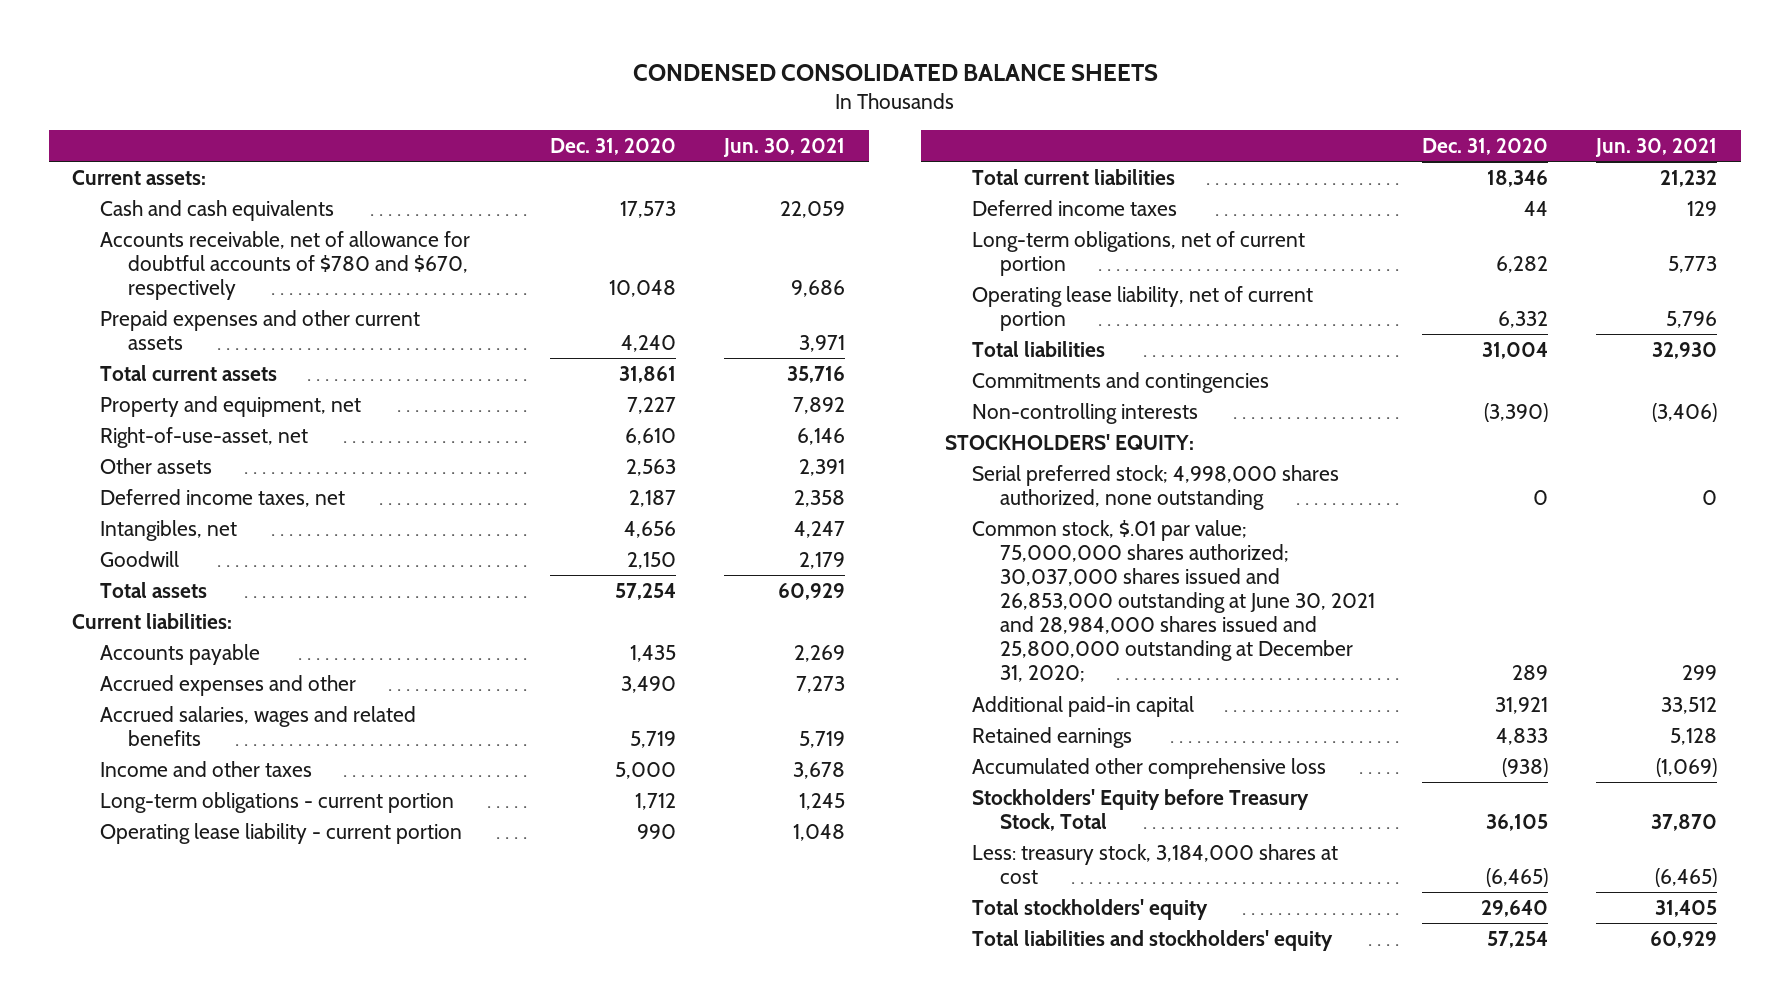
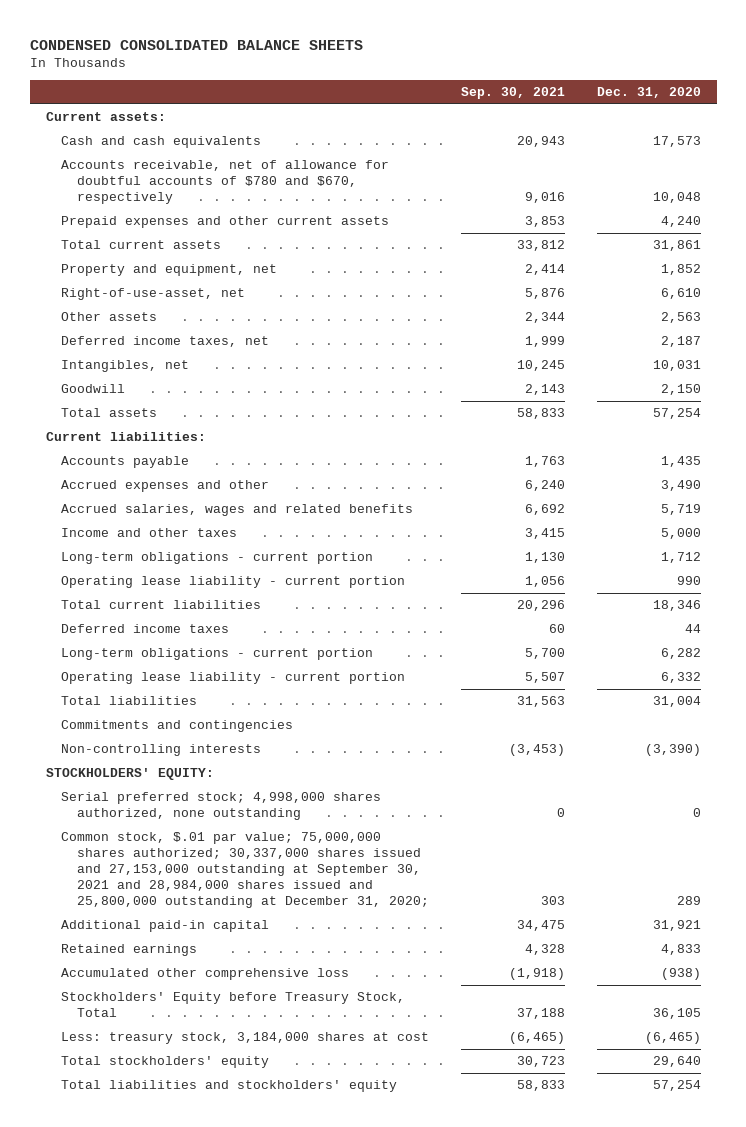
[722,137,845,157] Jun. 30, 2021 -> none
none -> [460,87,565,100] Sep. 30, 2021
[627,396,677,414] 7,227 -> [660,264,701,276] 1,852
[624,520,677,538] 4,656 -> [652,360,701,372] 10,031
[972,230,1306,276] Long-term obligations, net of current portion -> [61,648,374,661] Long-term obligations - current portion
[972,285,1314,331] Operating lease liability, net of current portion -> [61,672,406,685] Operating lease liability - current portion
[972,519,1375,683] Common stock, $.01 par value; 75,000,000 shares authorized; 30,037,000 shares issued and 26,853,000 outstanding at June 30, 2021 and 28,984,000 shares issued and 25,800,000 outstanding at December 31, 2020; -> [61,832,429,909] Common stock, $.01 par value; 75,000,000 shares authorized; 30,337,000 shares issued and 27,153,000 outstanding at September 30, 2021 and 28,984,000 shares issued and 25,800,000 outstanding at December 31, 2020;

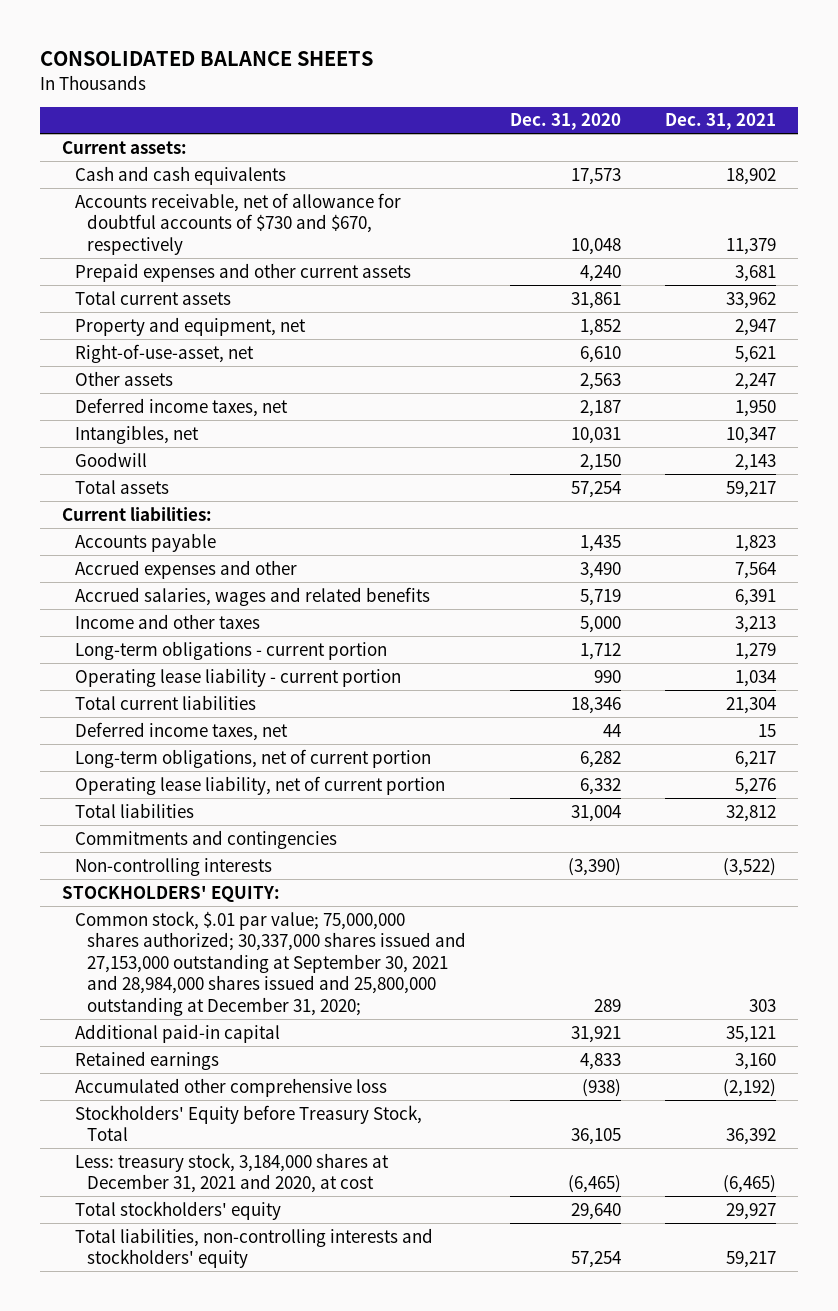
[29,39,363,50] CONDENSED CONSOLIDATED BALANCE SHEETS -> [39,51,373,67] CONSOLIDATED BALANCE SHEETS
[460,87,565,100] Sep. 30, 2021 -> none
none -> [665,113,777,131] Dec. 31, 2021
[61,160,390,205] Accounts receivable, net of allowance for doubtful accounts of $780 and $670, respectively -> [74,192,401,255] Accounts receivable, net of allowance for doubtful accounts of $730 and $670, respectively
[61,624,230,634] Deferred income taxes -> [74,721,288,741] Deferred income taxes, net
[61,648,374,661] Long-term obligations - current portion -> [74,748,431,768] Long-term obligations, net of current portion
[61,672,406,685] Operating lease liability - current portion -> [74,775,445,795] Operating lease liability, net of current portion
[61,792,382,821] Serial preferred stock; 4,998,000 shares authorized, none outstanding -> none
[61,1032,430,1045] Less: treasury stock, 3,184,000 shares at cost -> [74,1152,389,1194] Less: treasury stock, 3,184,000 shares at December 31, 2021 and 2020, at cost
[61,1080,398,1093] Total liabilities and stockholders' equity -> [74,1227,433,1269] Total liabilities, non-controlling interests and stockholders' equity

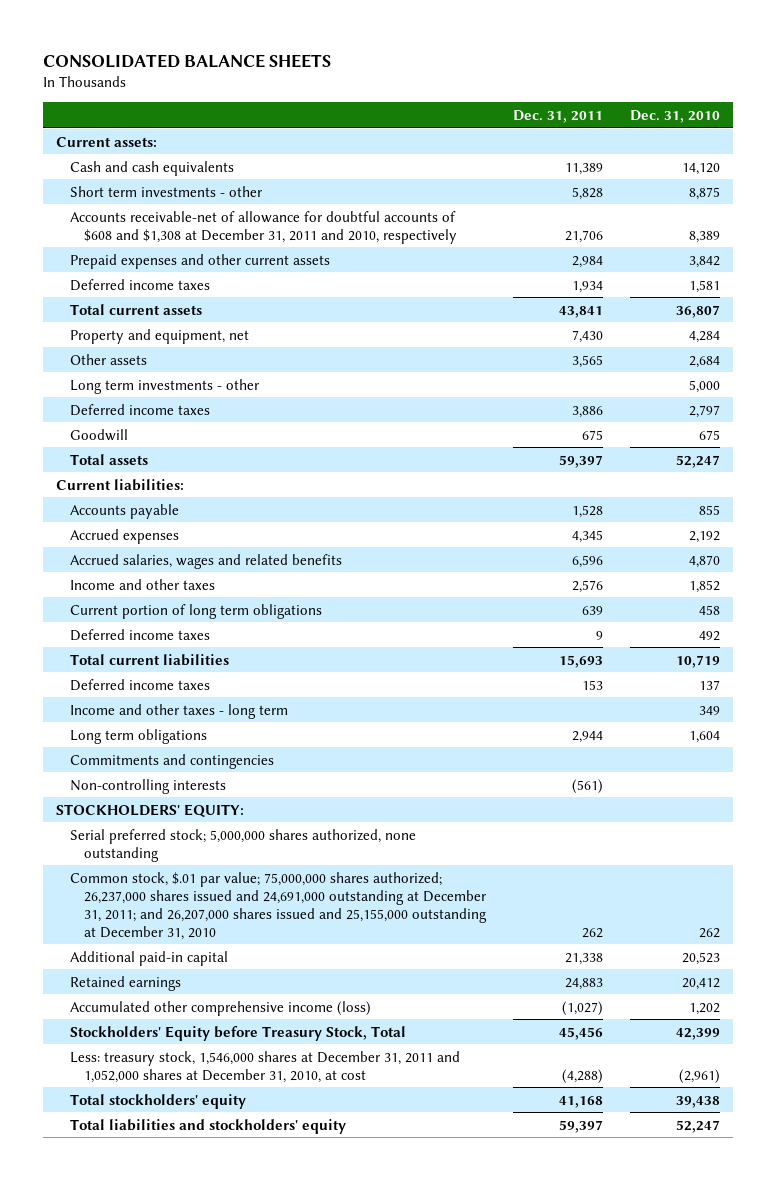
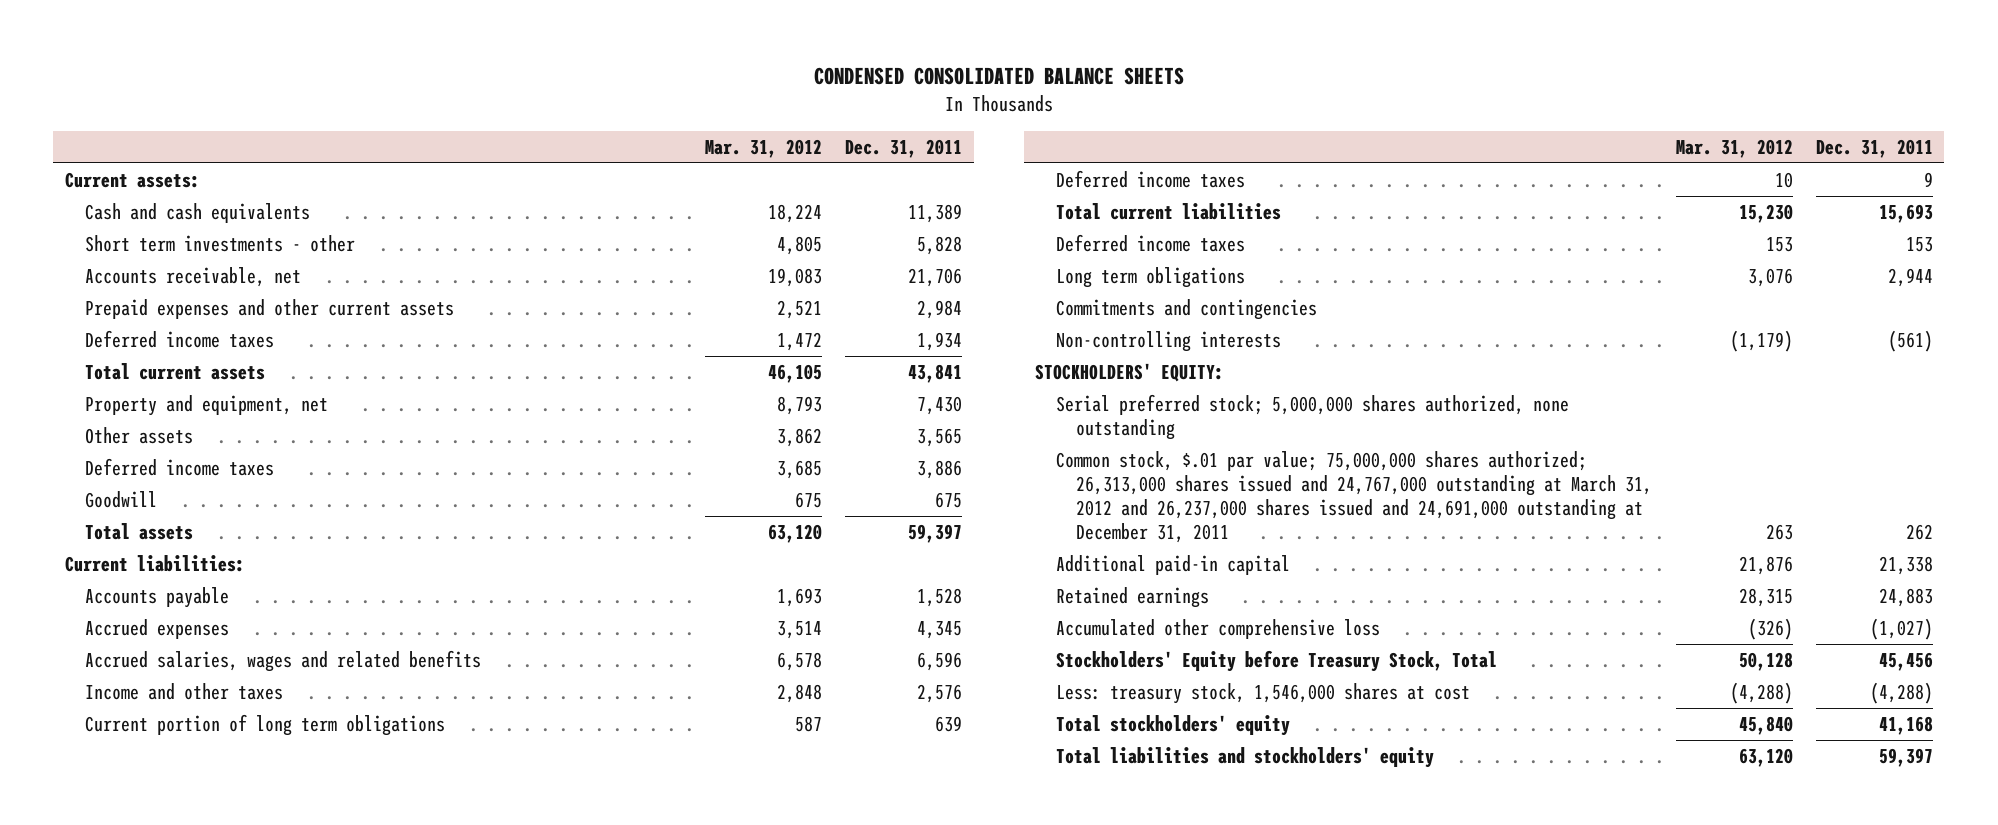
[42,53,331,68] CONSOLIDATED BALANCE SHEETS -> [813,67,1184,86] CONDENSED CONSOLIDATED BALANCE SHEETS
[629,109,720,123] Dec. 31, 2010 -> none
none -> [705,138,823,158] Mar. 31, 2012
[70,210,458,244] Accounts receivable-net of allowance for doubtful accounts of $608 and $1,308 at December 31, 2011 and 2010, respectively -> [85,266,302,287] Accounts receivable, net
[70,378,261,394] Long term investments - other -> none
[70,703,289,719] Income and other taxes - long term -> none
[70,871,488,940] Common stock, $.01 par value; 75,000,000 shares authorized; 26,237,000 shares issued and 24,691,000 outstanding at December 31, 2011; and 26,207,000 shares issued and 25,155,000 outstanding at December 31, 2010 -> [1055,450,1653,544] Common stock, $.01 par value; 75,000,000 shares authorized; 26,313,000 shares issued and 24,767,000 outstanding at March 31, 2012 and 26,237,000 shares issued and 24,691,000 outstanding at December 31, 2011
[70,1000,372,1016] Accumulated other comprehensive income (loss) -> [1055,618,1380,639] Accumulated other comprehensive loss
[70,1050,461,1083] Less: treasury stock, 1,546,000 shares at December 31, 2011 and 1,052,000 shares at December 31, 2010, at cost -> [1055,682,1470,704] Less: treasury stock, 1,546,000 shares at cost

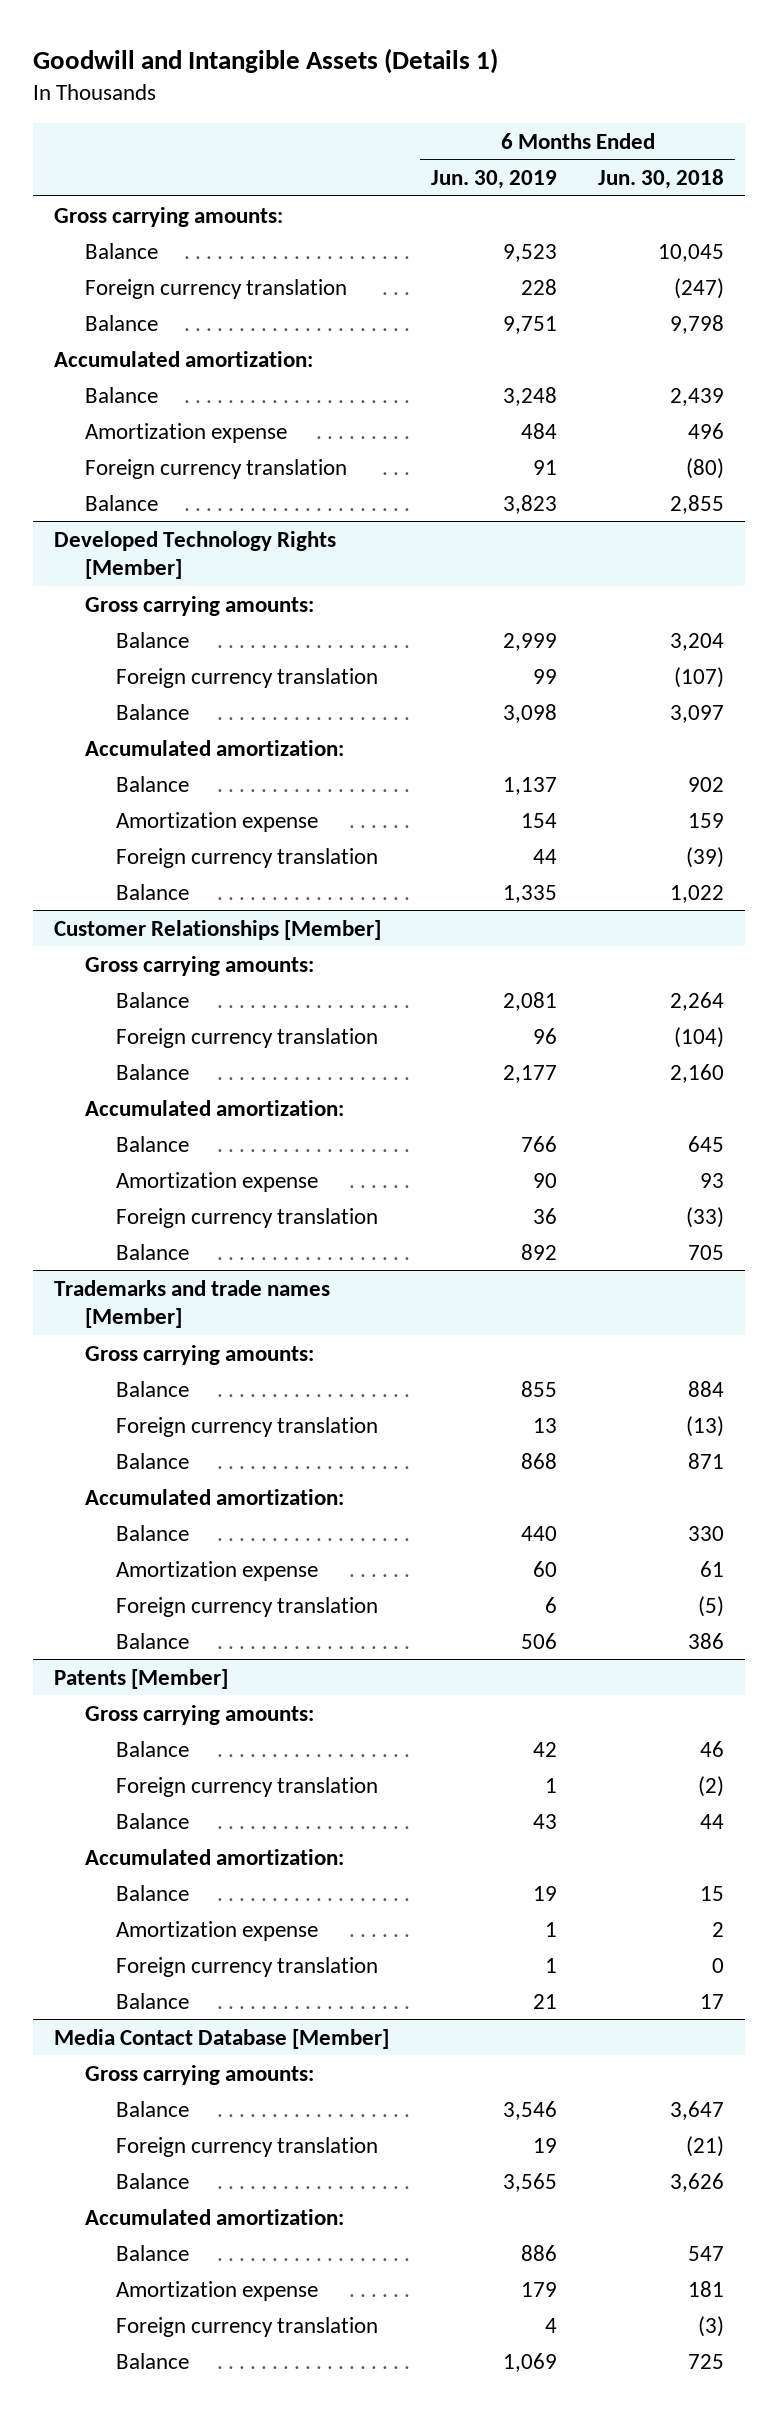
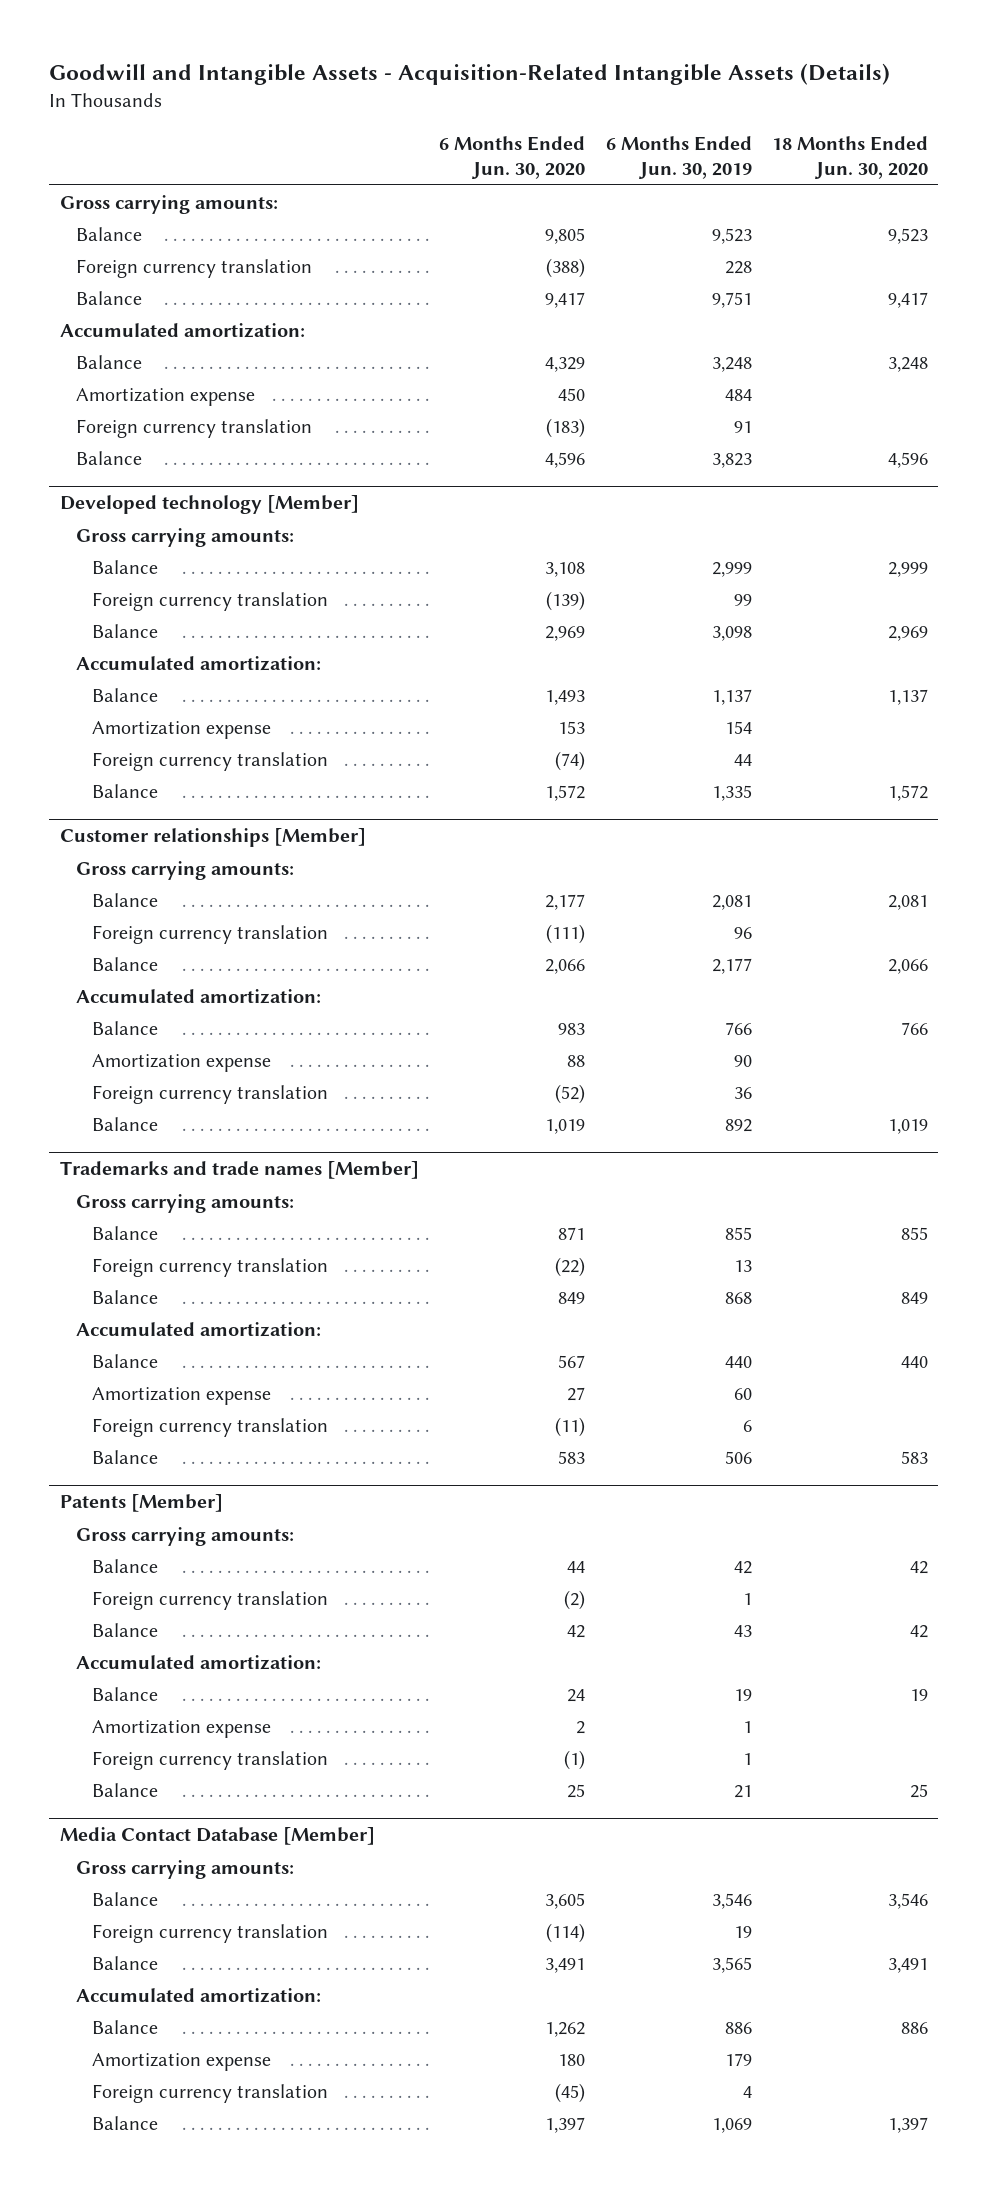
[33,48,499,75] Goodwill and Intangible Assets (Details 1) -> [49,63,891,86] Goodwill and Intangible Assets - Acquisition-Related Intangible Assets (Details)
[598,169,725,190] Jun. 30, 2018 -> none
none -> [439,136,586,179] 6 Months Ended Jun. 30, 2020
none -> [772,136,929,179] 18 Months Ended Jun. 30, 2020
[54,530,337,579] Developed Technology Rights [Member] -> [59,495,359,515] Developed technology [Member]
[54,919,382,940] Customer Relationships [Member] -> [59,828,366,848] Customer relationships [Member]

